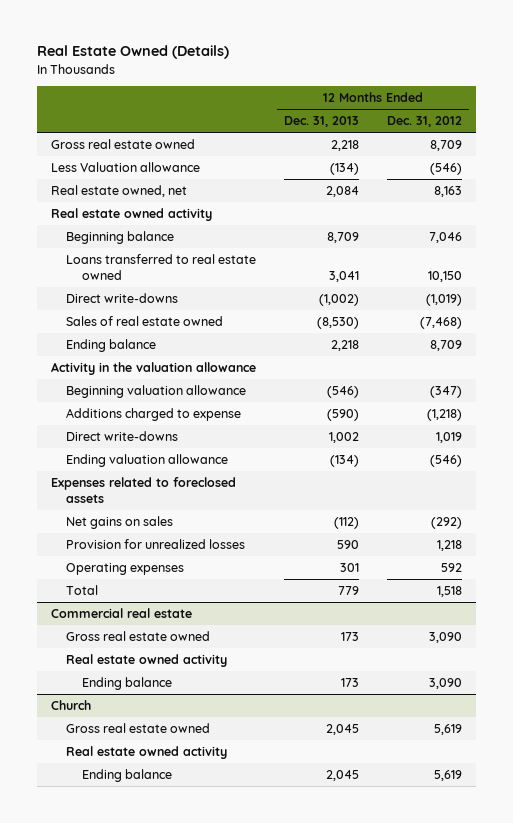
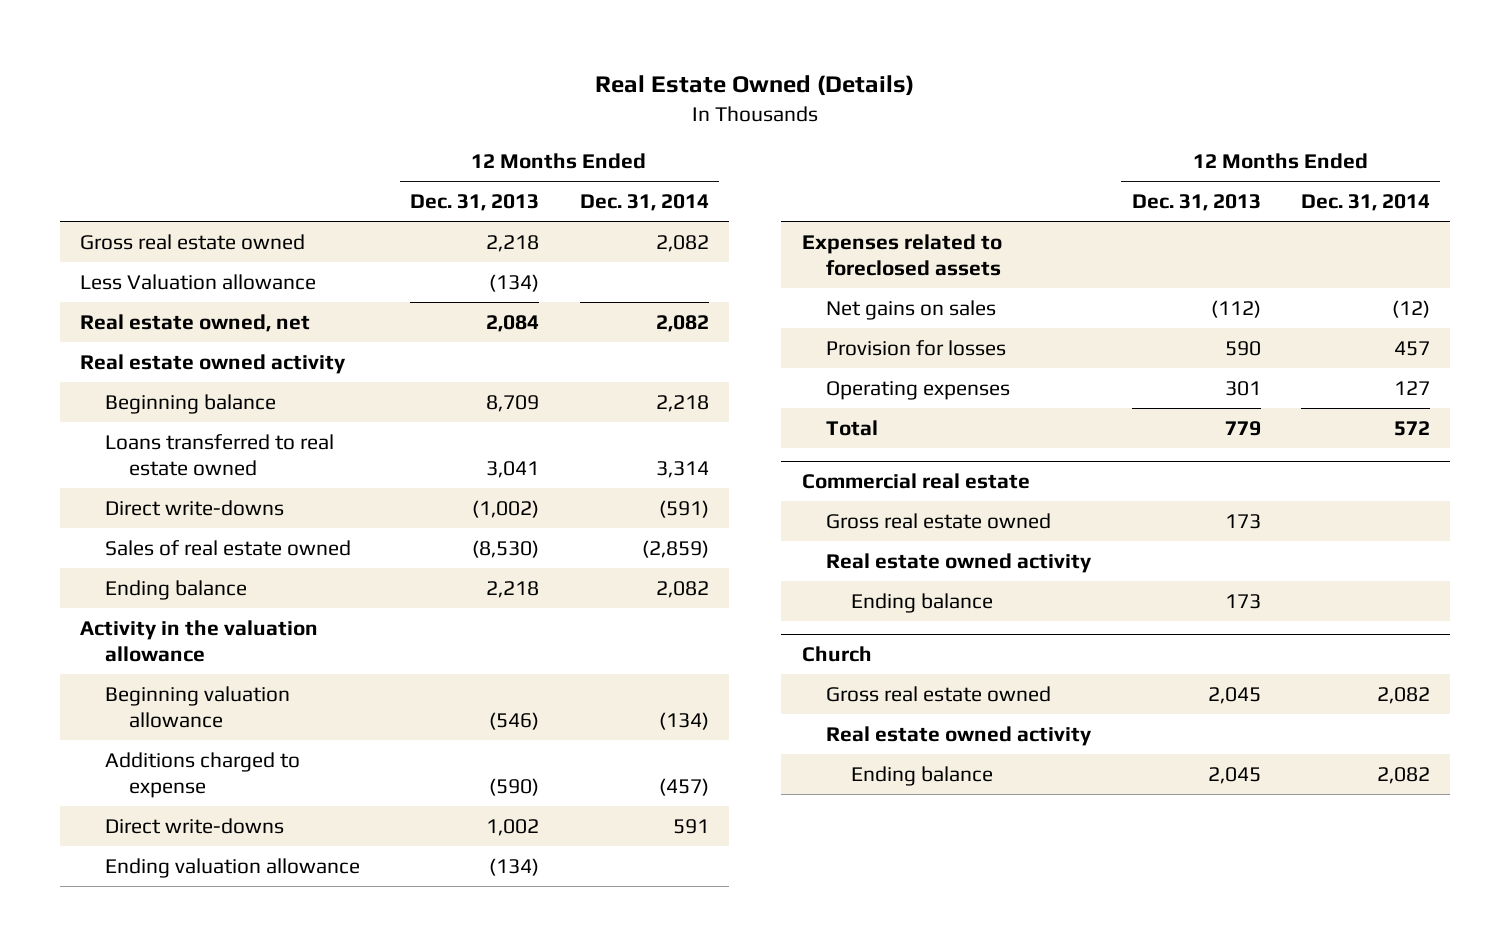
[387,116,463,128] Dec. 31, 2012 -> none
none -> [579,193,709,211] Dec. 31, 2014
[66,539,246,550] Provision for unrealized losses -> [826,339,1007,356] Provision for losses

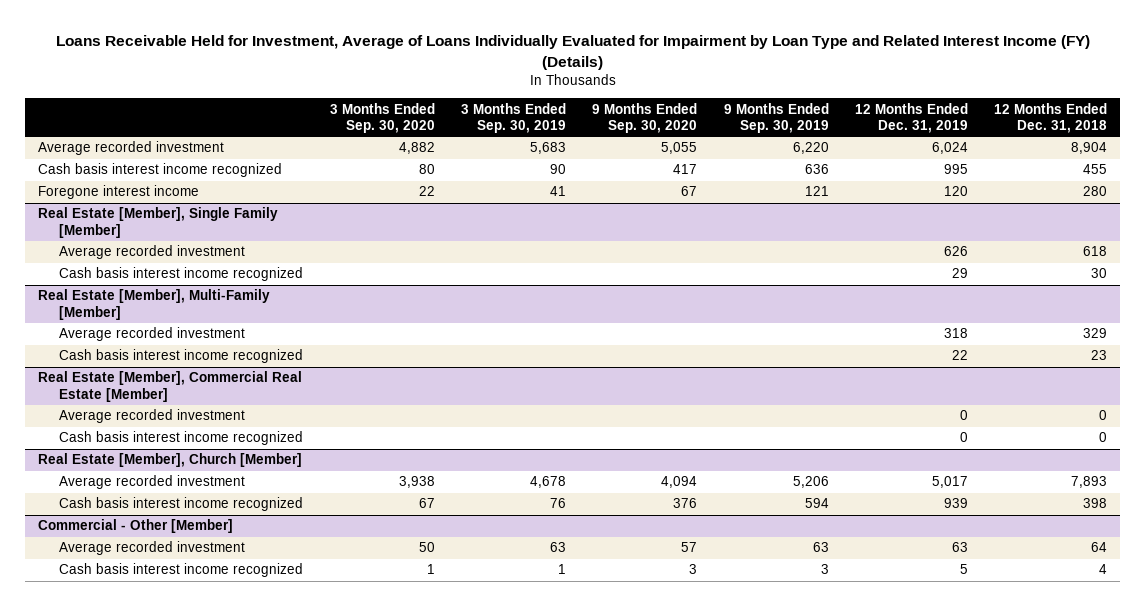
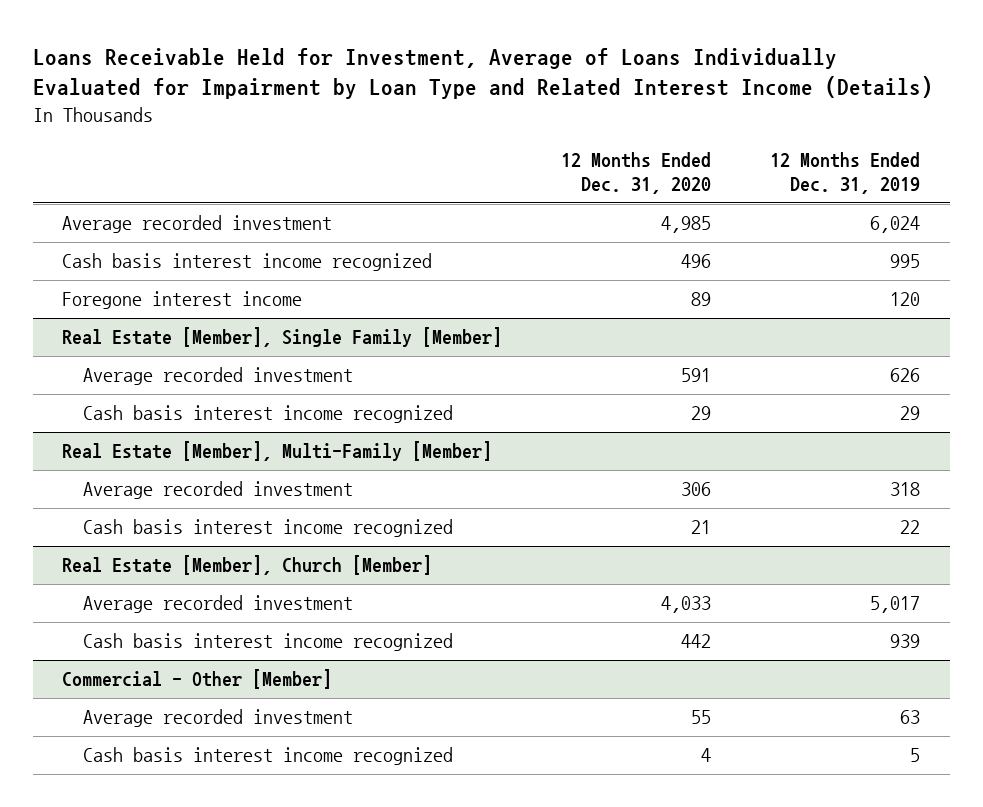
[55,34,1090,70] Loans Receivable Held for Investment, Average of Loans Individually Evaluated for Impairment by Loan Type and Related Interest Income (FY) (Details) -> [32,47,933,100] Loans Receivable Held for Investment, Average of Loans Individually Evaluated for Impairment by Loan Type and Related Interest Income (Details)
[329,102,435,134] 3 Months Ended Sep. 30, 2020 -> none
[460,102,566,134] 3 Months Ended Sep. 30, 2019 -> none
[592,102,698,134] 9 Months Ended Sep. 30, 2020 -> none
[723,102,829,134] 9 Months Ended Sep. 30, 2019 -> none
[994,102,1108,134] 12 Months Ended Dec. 31, 2018 -> none
none -> [561,152,712,195] 12 Months Ended Dec. 31, 2020
[37,371,302,402] Real Estate [Member], Commercial Real Estate [Member] -> none
[59,409,246,424] Average recorded investment -> none
[59,431,304,446] Cash basis interest income recognized -> none

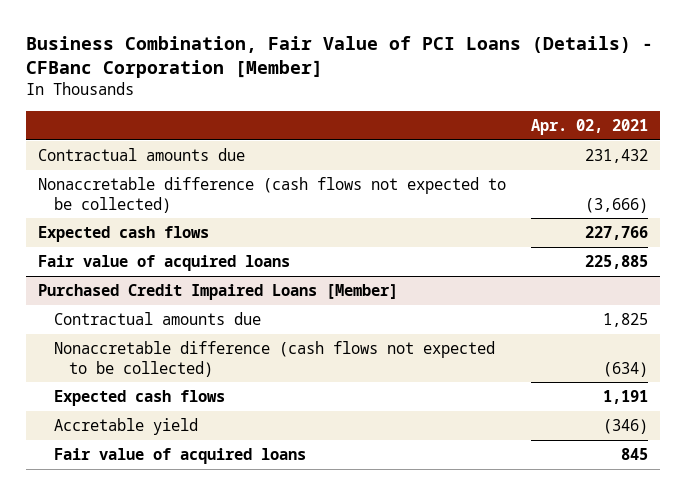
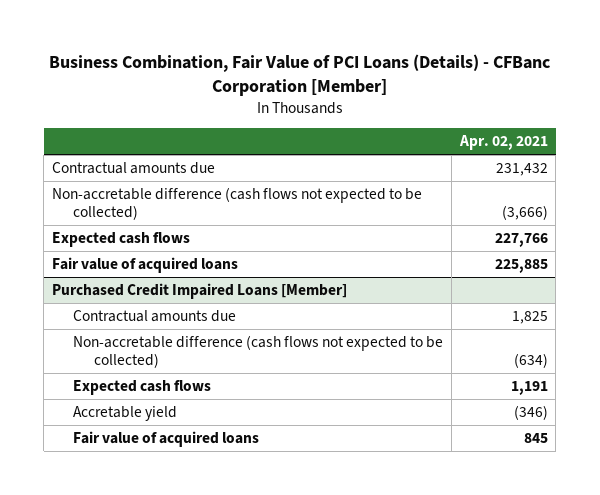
[38,176,507,213] Nonaccretable difference (cash flows not expected to be collected) -> [52,186,423,221] Non-accretable difference (cash flows not expected to be collected)
[53,340,495,377] Nonaccretable difference (cash flows not expected to be collected) -> [73,334,444,369] Non-accretable difference (cash flows not expected to be collected)

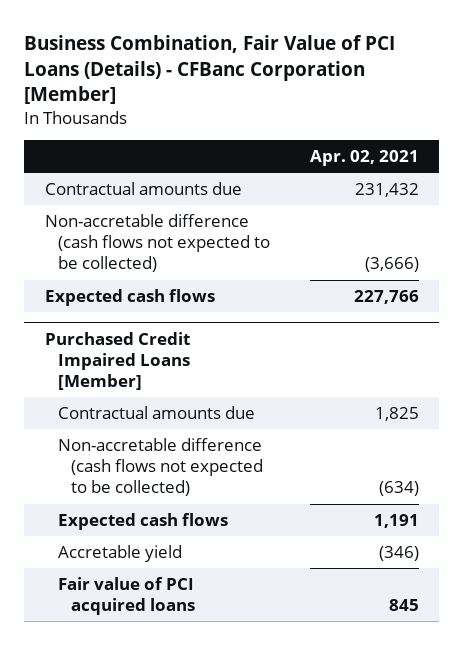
[52,256,239,273] Fair value of acquired loans -> none
[73,430,260,447] Fair value of acquired loans -> [57,576,196,616] Fair value of PCI acquired loans

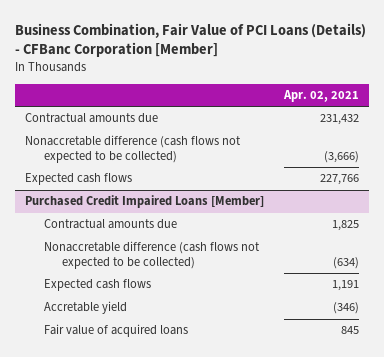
[44,213,270,273] Non-accretable difference (cash flows not expected to be collected) -> [25,135,242,164] Nonaccretable difference (cash flows not expected to be collected)
[57,437,264,497] Non-accretable difference (cash flows not expected to be collected) -> [43,241,260,270] Nonaccretable difference (cash flows not expected to be collected)
[57,576,196,616] Fair value of PCI acquired loans -> [43,324,188,338] Fair value of acquired loans

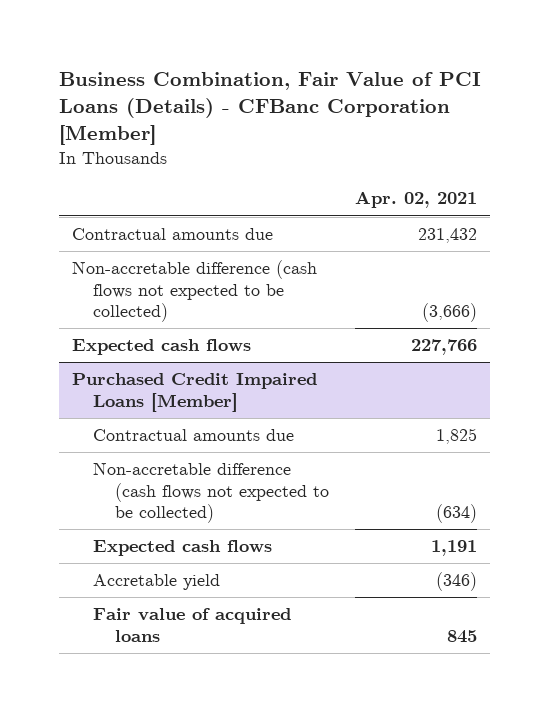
[25,135,242,164] Nonaccretable difference (cash flows not expected to be collected) -> [72,260,318,323] Non-accretable difference (cash flows not expected to be collected)
[43,241,260,270] Nonaccretable difference (cash flows not expected to be collected) -> [93,462,329,524] Non-accretable difference (cash flows not expected to be collected)

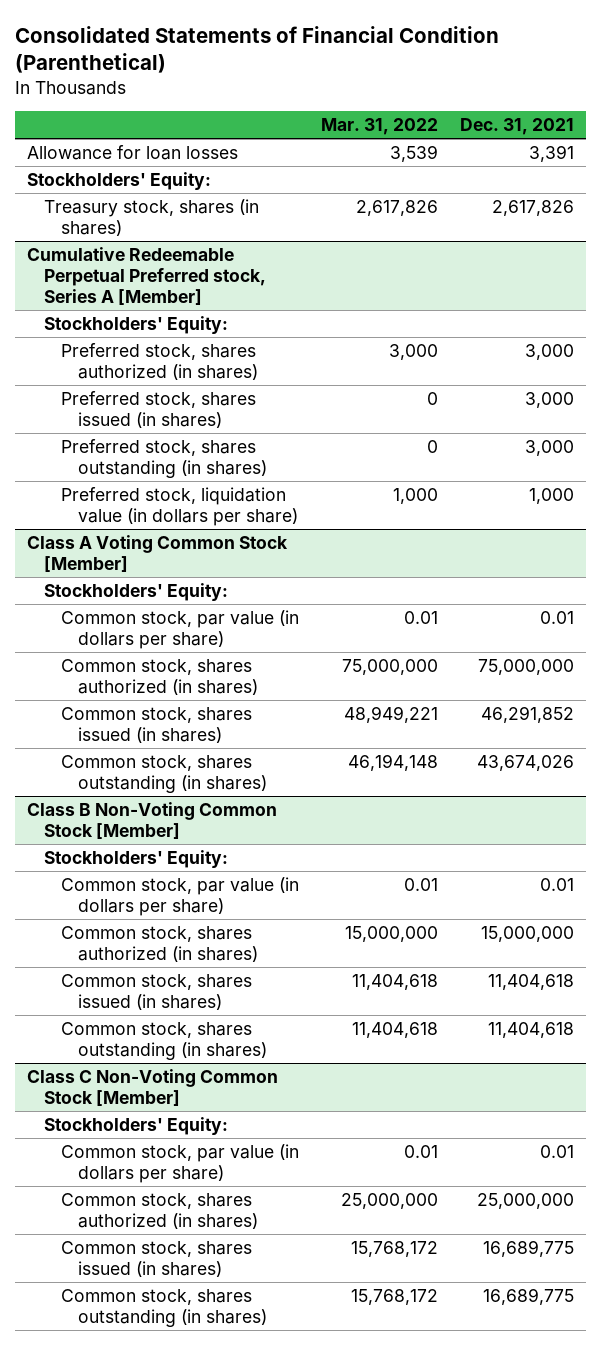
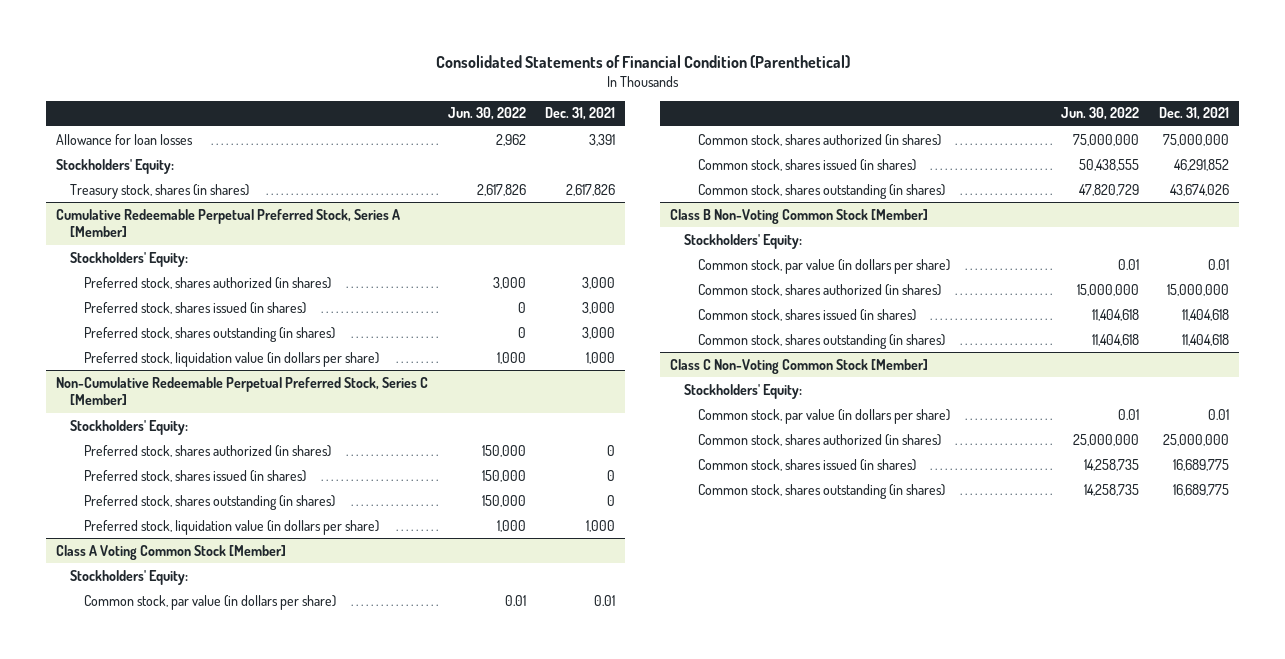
[320,118,438,136] Mar. 31, 2022 -> none
none -> [447,107,526,121] Jun. 30, 2022
[26,246,266,306] Cumulative Redeemable Perpetual Preferred stock, Series A [Member] -> [56,208,401,238] Cumulative Redeemable Perpetual Preferred Stock, Series A [Member]
none -> [56,376,429,406] Non-Cumulative Redeemable Perpetual Preferred Stock, Series C [Member]
none -> [70,419,189,435] Stockholders' Equity:
none -> [84,444,332,457] Preferred stock, shares authorized (in shares)
none -> [84,469,307,482] Preferred stock, shares issued (in shares)
none -> [84,494,336,510] Preferred stock, shares outstanding (in shares)
none -> [84,519,380,535] Preferred stock, liquidation value (in dollars per share)

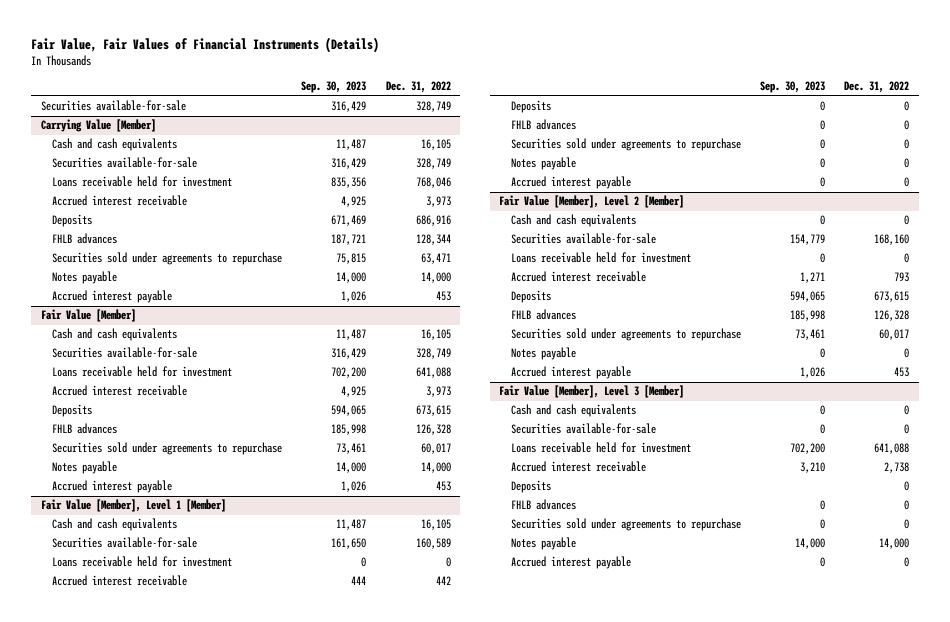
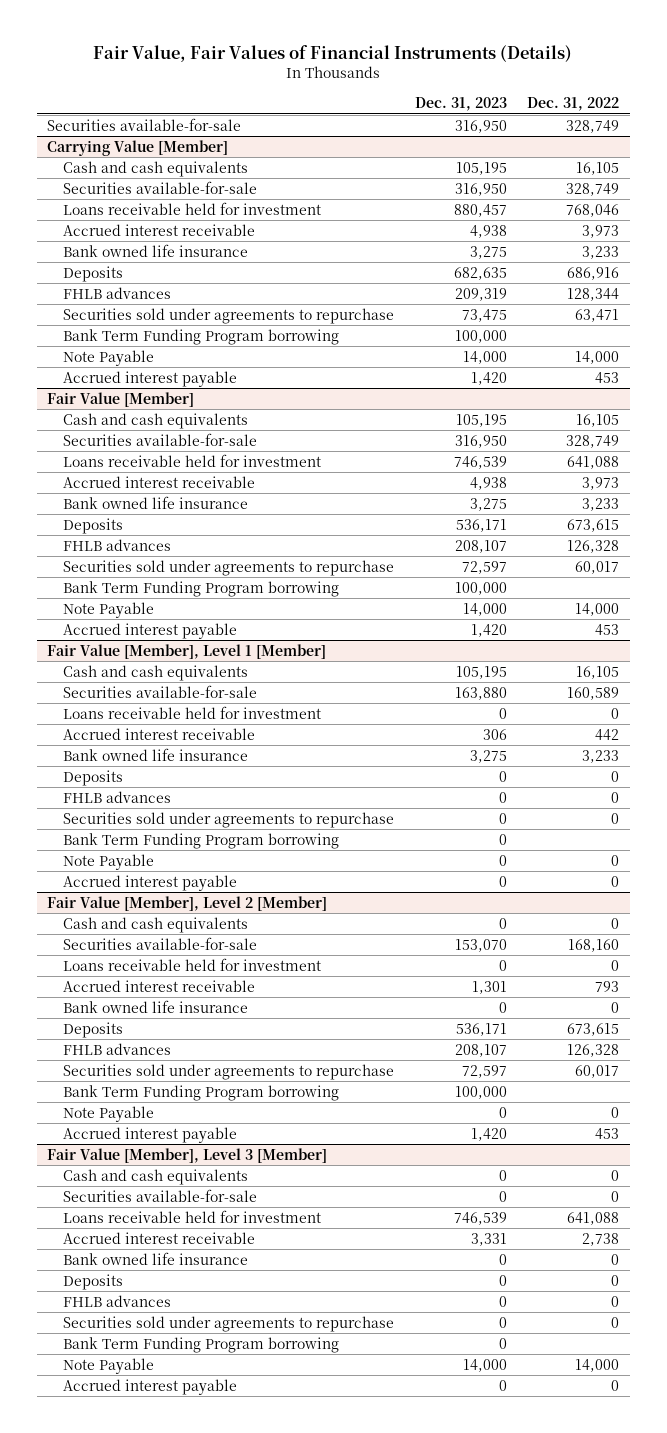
[301,81,367,94] Sep. 30, 2023 -> none
none -> [414,97,507,112] Dec. 31, 2023
none -> [63,243,249,257] Bank owned life insurance
none -> [63,328,340,345] Bank Term Funding Program borrowing
[52,271,118,285] Notes payable -> [63,349,155,366] Note Payable
none -> [63,495,249,509] Bank owned life insurance
none -> [63,580,340,597] Bank Term Funding Program borrowing
[52,461,118,475] Notes payable -> [63,601,155,618] Note Payable
none -> [63,747,249,761] Bank owned life insurance
none -> [63,832,340,849] Bank Term Funding Program borrowing
[510,157,576,171] Notes payable -> [63,853,155,870] Note Payable
none -> [63,999,249,1013] Bank owned life insurance
none -> [63,1084,340,1101] Bank Term Funding Program borrowing
[510,347,576,361] Notes payable -> [63,1105,155,1122] Note Payable
none -> [63,1251,249,1265] Bank owned life insurance
none -> [63,1336,340,1353] Bank Term Funding Program borrowing
[510,537,576,551] Notes payable -> [63,1357,155,1374] Note Payable

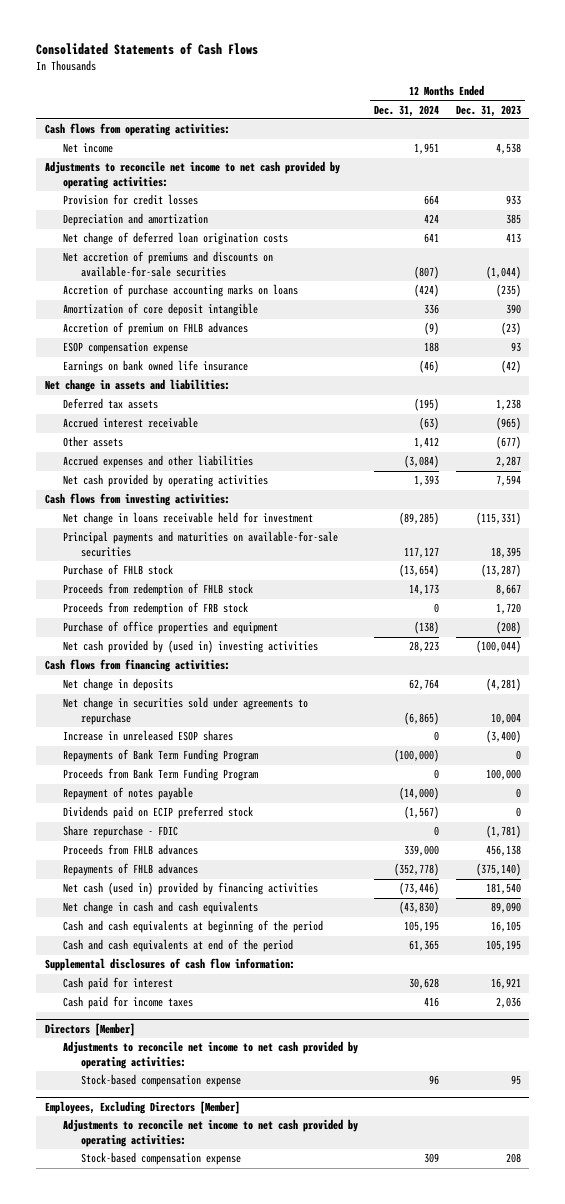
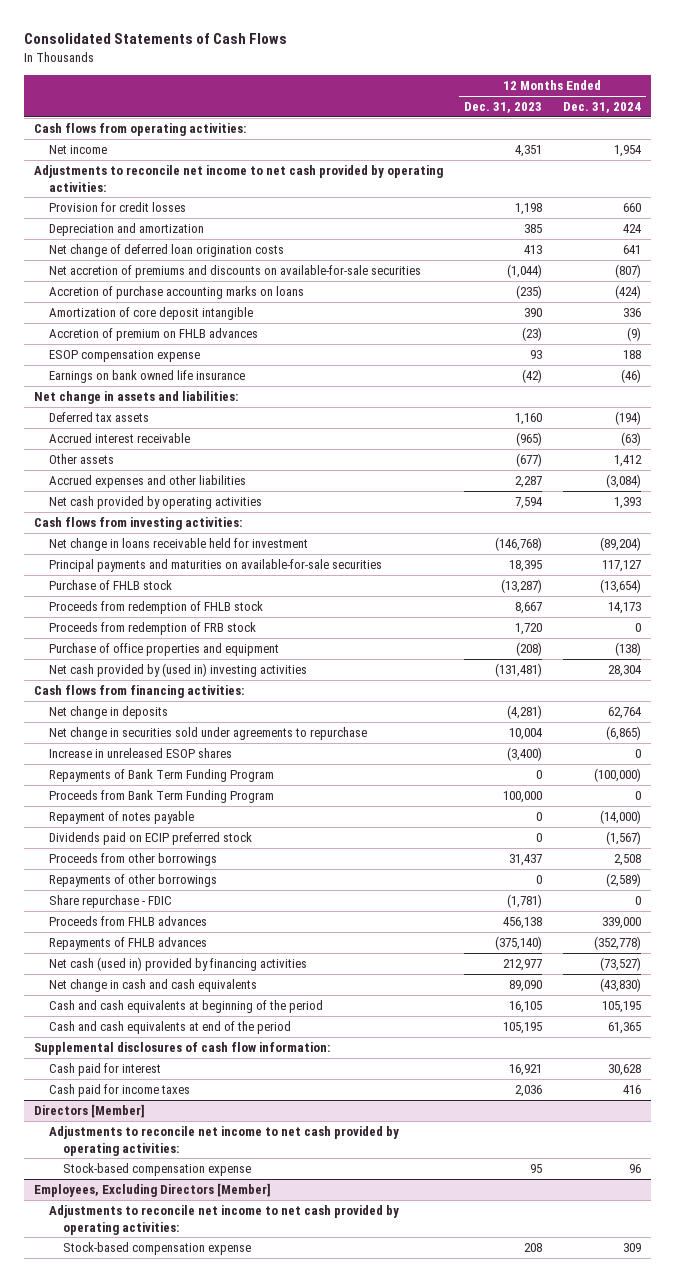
[414,143,440,155] 1,951 -> [613,145,642,158] 1,954
[495,143,521,155] 4,538 -> [514,145,542,158] 4,351
[424,195,440,206] 664 -> [622,203,641,213] 660
[505,195,521,206] 933 -> [514,203,542,216] 1,198
[414,398,440,412] (195) -> [614,411,641,426] (194)
[495,399,521,411] 1,238 -> [514,413,542,426] 1,160
[399,512,440,526] (89,285) -> [599,537,641,552] (89,204)
[475,512,521,526] (115,331) -> [494,537,542,552] (146,768)
[409,641,440,653] 28,223 -> [607,665,642,678] 28,304
[475,640,521,654] (100,044) -> [494,663,542,678] (131,481)
none -> [48,853,217,867] Proceeds from other borrowings
none -> [48,874,217,888] Repayments of other borrowings
[399,882,440,896] (73,446) -> [599,957,641,972] (73,527)
[485,883,521,895] 181,540 -> [502,959,542,972] 212,977

